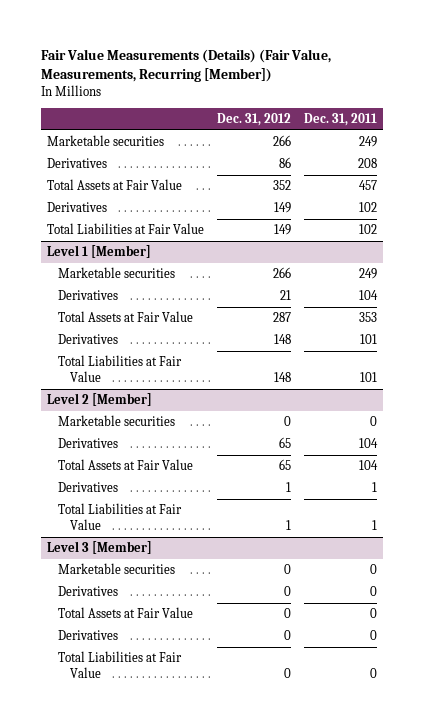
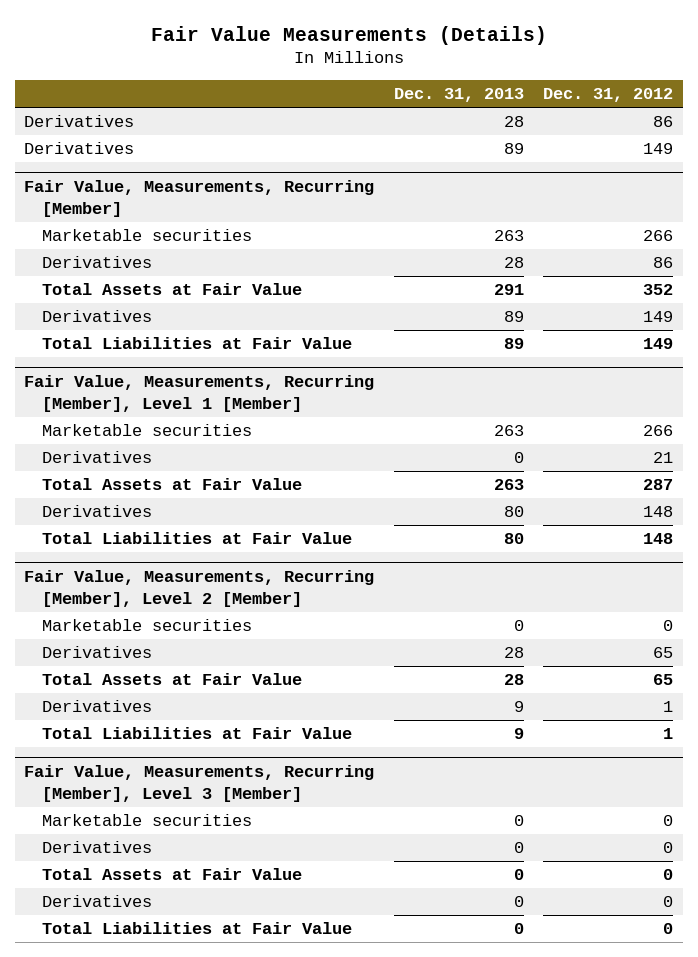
[40,48,331,82] Fair Value Measurements (Details) (Fair Value, Measurements, Recurring [Member]) -> [150,25,547,45] Fair Value Measurements (Details)
[303,113,377,127] Dec. 31, 2011 -> none
none -> [393,88,524,103] Dec. 31, 2013
none -> [24,115,135,128] Derivatives
none -> [24,142,135,155] Derivatives
none -> [24,179,375,217] Fair Value, Measurements, Recurring [Member]
[47,245,152,259] Level 1 [Member] -> none
none -> [24,374,375,412] Fair Value, Measurements, Recurring [Member], Level 1 [Member]
[47,393,153,407] Level 2 [Member] -> none
none -> [24,569,375,607] Fair Value, Measurements, Recurring [Member], Level 2 [Member]
[47,541,153,555] Level 3 [Member] -> none
none -> [24,764,375,802] Fair Value, Measurements, Recurring [Member], Level 3 [Member]

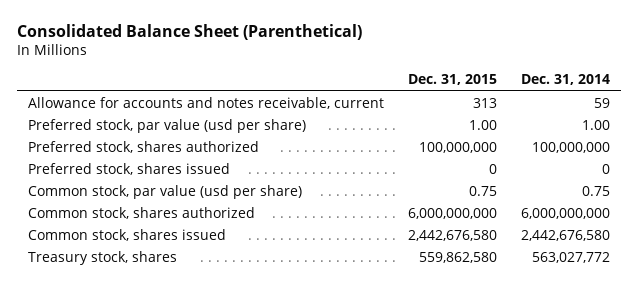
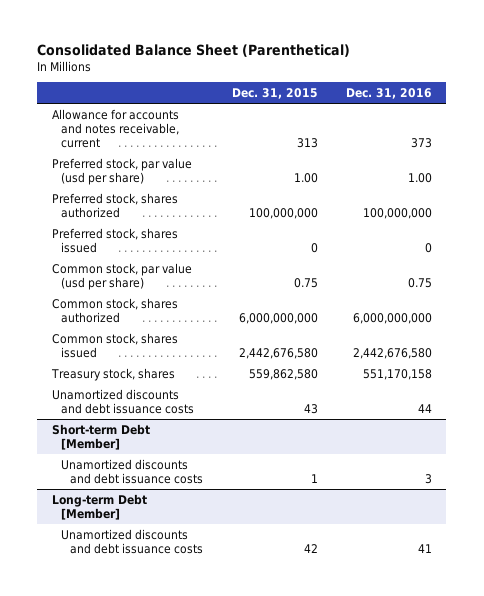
[520,74,610,86] Dec. 31, 2014 -> none
none -> [345,87,432,99] Dec. 31, 2016
none -> [51,388,194,414] Unamortized discounts and debt issuance costs
none -> [51,423,150,450] Short-term Debt [Member]
none -> [60,458,204,484] Unamortized discounts and debt issuance costs
none -> [51,493,147,520] Long-term Debt [Member]
none -> [60,528,204,554] Unamortized discounts and debt issuance costs

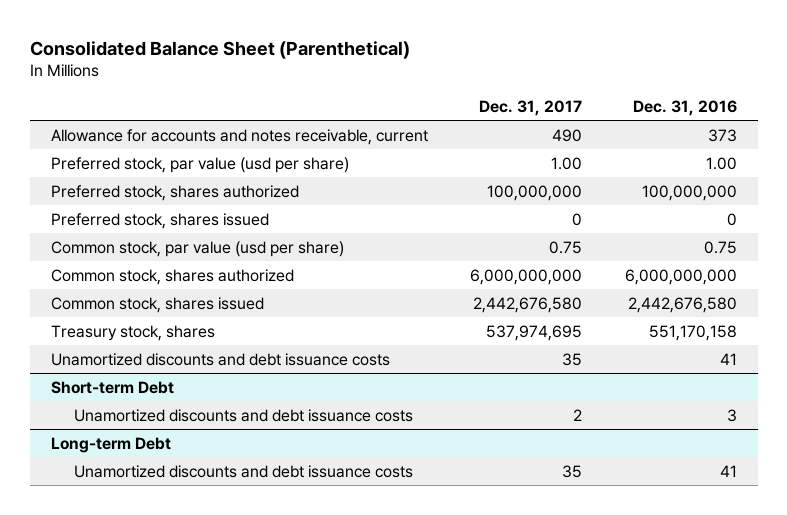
[231,87,318,99] Dec. 31, 2015 -> none
none -> [479,99,583,116] Dec. 31, 2017
[417,403,432,413] 44 -> [719,352,737,365] 41
[51,423,150,450] Short-term Debt [Member] -> [50,380,174,394] Short-term Debt
[51,493,147,520] Long-term Debt [Member] -> [50,436,171,453] Long-term Debt

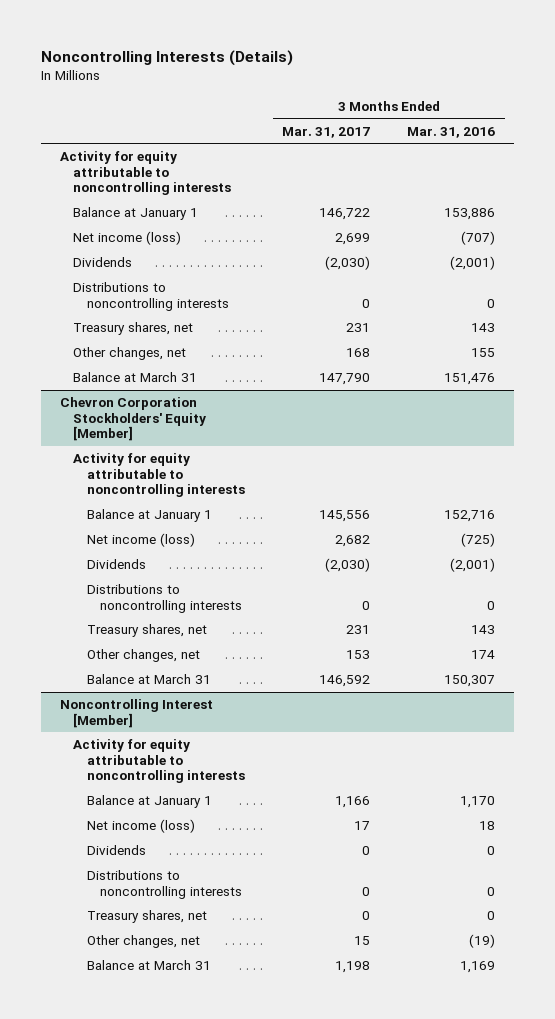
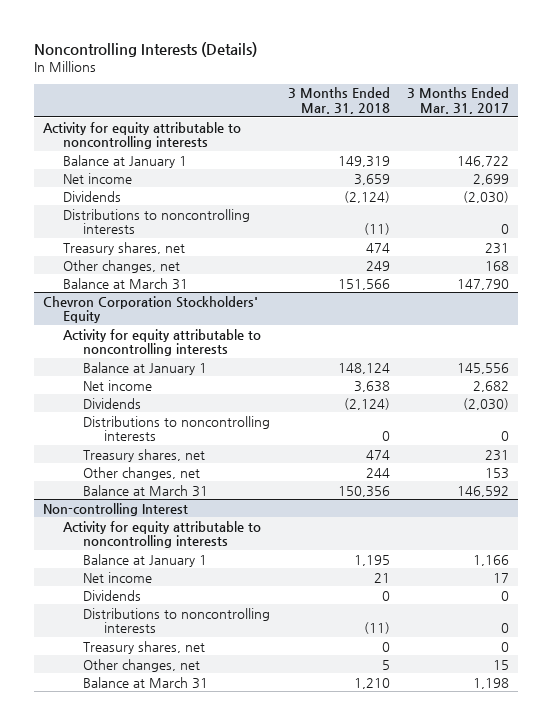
[407,126,496,138] Mar. 31, 2016 -> none
none -> [287,87,390,115] 3 Months Ended Mar. 31, 2018
[73,231,182,246] Net income (loss) -> [62,172,132,184] Net income
[59,397,207,442] Chevron Corporation Stockholders' Equity [Member] -> [42,295,258,324] Chevron Corporation Stockholders' Equity
[86,533,195,548] Net income (loss) -> [83,379,153,391] Net income
[59,699,213,728] Noncontrolling Interest [Member] -> [42,502,188,516] Non-controlling Interest
[86,819,195,834] Net income (loss) -> [83,571,153,583] Net income

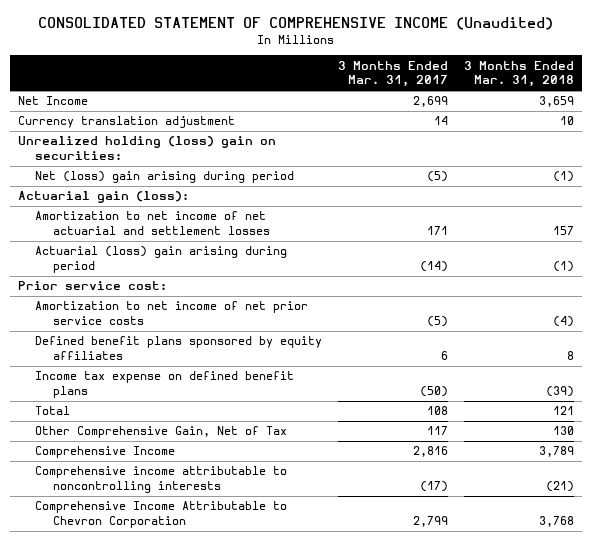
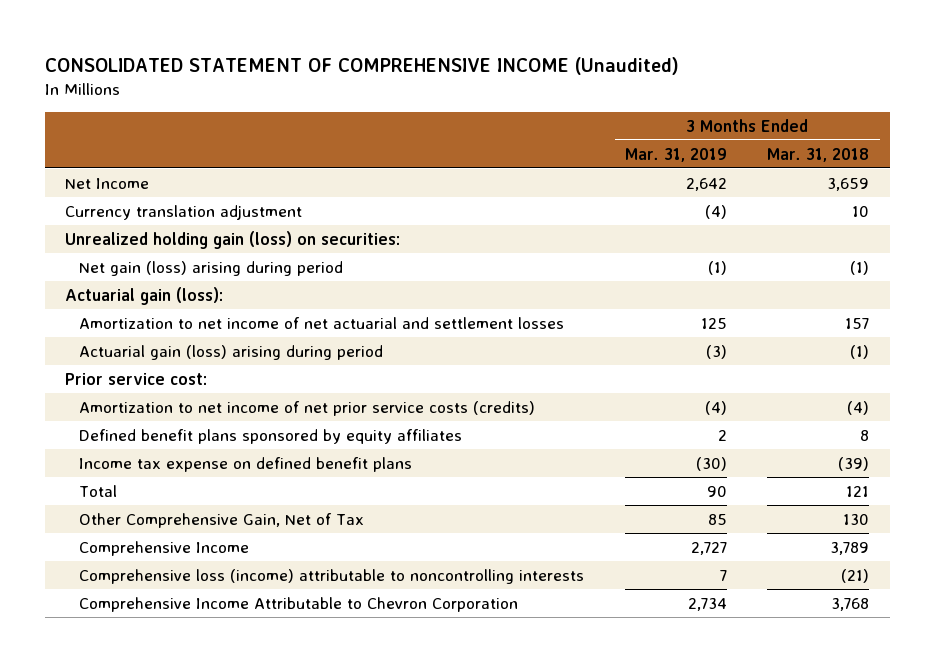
[338,60,449,88] 3 Months Ended Mar. 31, 2017 -> none
none -> [624,147,727,162] Mar. 31, 2019
[18,136,277,161] Unrealized holding (loss) gain on securities: -> [65,230,401,249] Unrealized holding gain (loss) on securities:
[35,171,295,184] Net (loss) gain arising during period -> [79,260,344,276] Net gain (loss) arising during period
[35,246,288,274] Actuarial (loss) gain arising during period -> [79,344,384,360] Actuarial gain (loss) arising during period
[35,301,309,326] Amortization to net income of net prior service costs -> [79,400,536,416] Amortization to net income of net prior service costs (credits)
[35,466,288,494] Comprehensive income attributable to noncontrolling interests -> [79,568,585,584] Comprehensive loss (income) attributable to noncontrolling interests

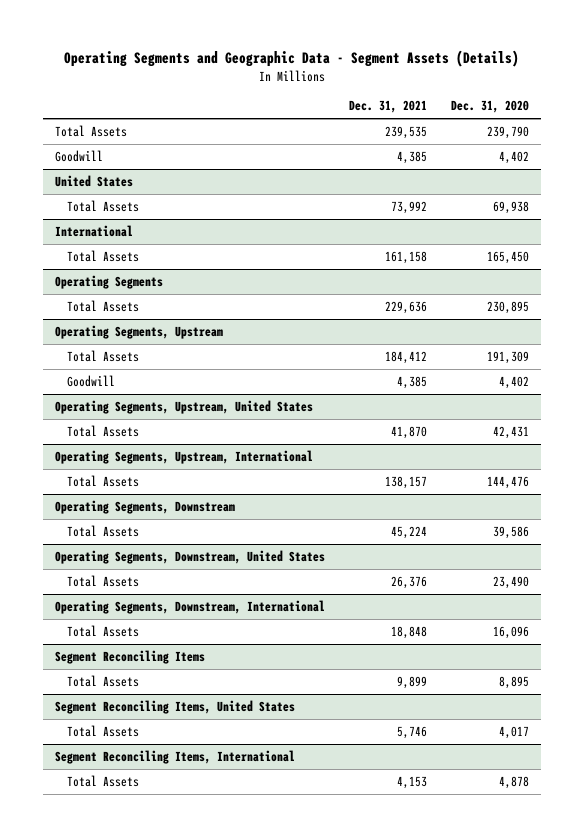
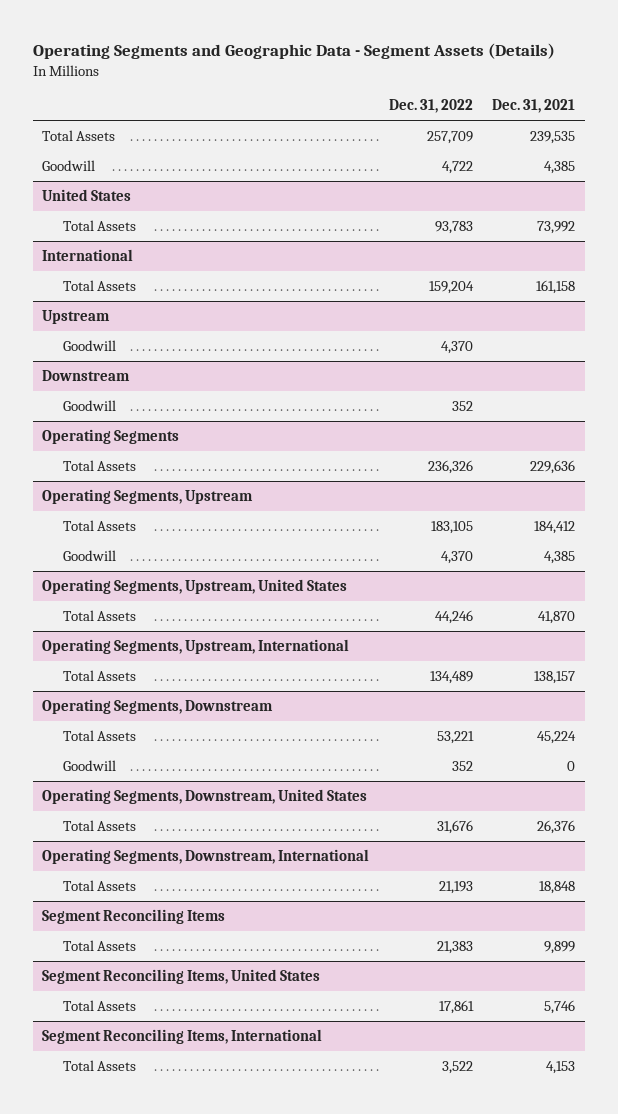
[451,100,530,114] Dec. 31, 2020 -> none
none -> [388,99,473,114] Dec. 31, 2022
none -> [42,310,111,325] Upstream
none -> [63,340,117,352] Goodwill
none -> [42,370,131,382] Downstream
none -> [63,400,117,412] Goodwill
none -> [63,760,117,772] Goodwill

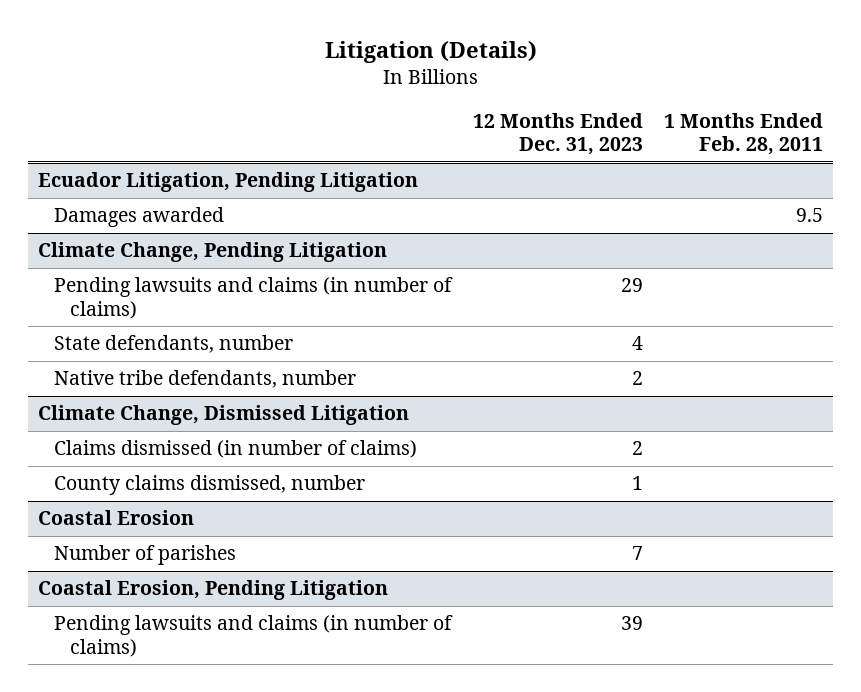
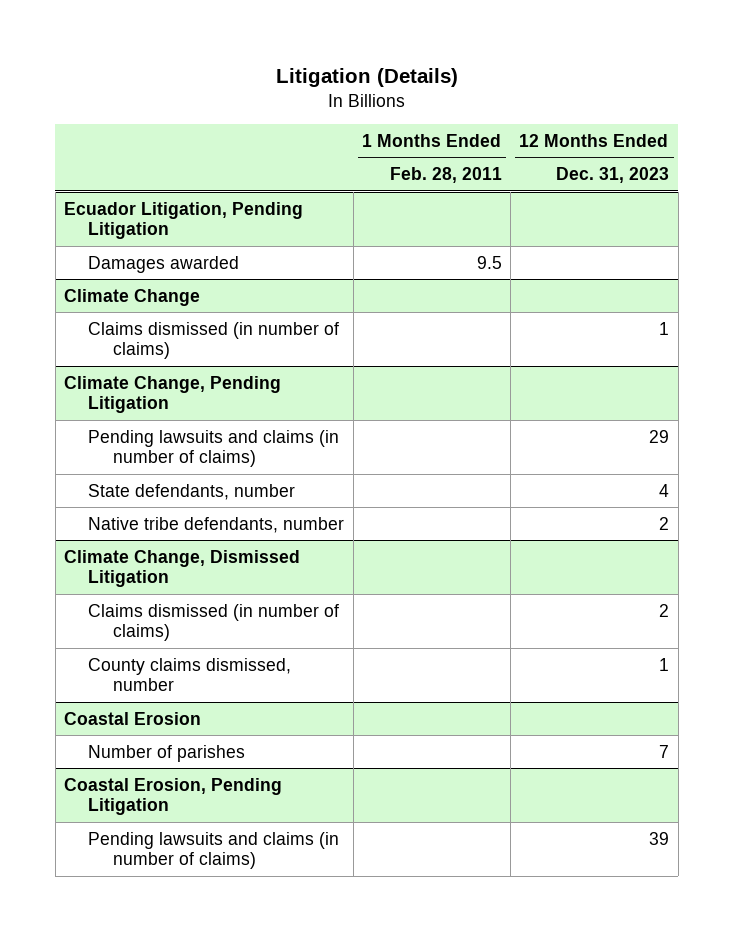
none -> [64,288,201,306] Climate Change
none -> [88,321,340,360] Claims dismissed (in number of claims)

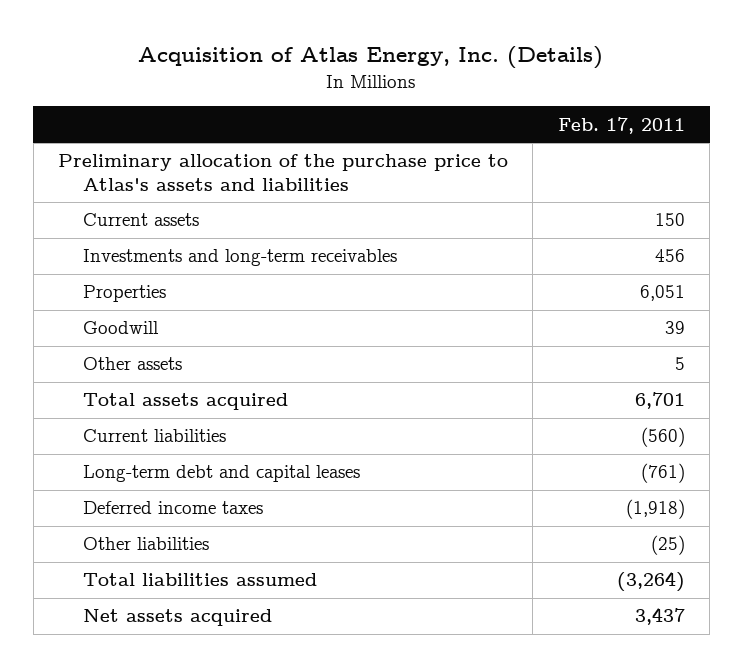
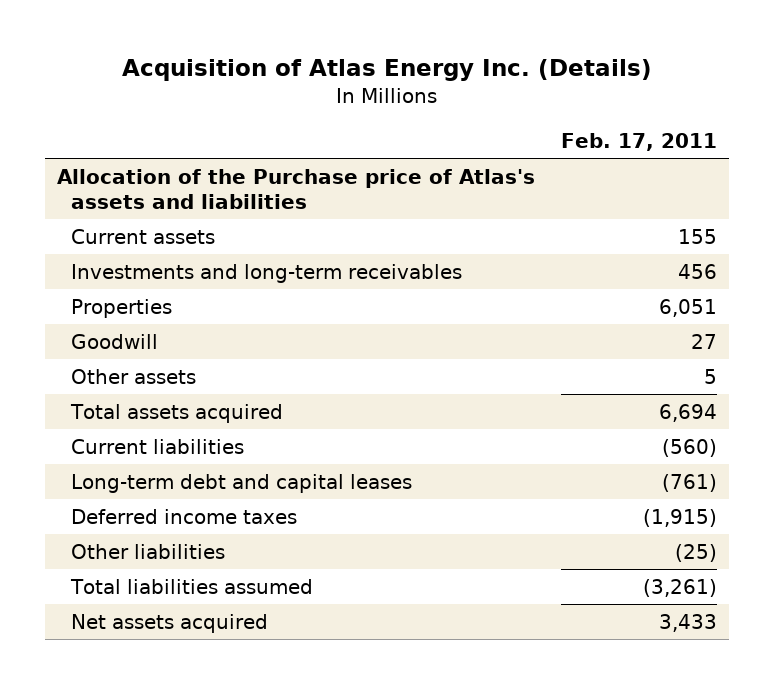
[138,46,604,70] Acquisition of Atlas Energy, Inc. (Details) -> [121,58,652,81] Acquisition of Atlas Energy Inc. (Details)
[58,154,509,191] Preliminary allocation of the purchase price to Atlas's assets and liabilities -> [57,168,536,209] Allocation of the Purchase price of Atlas's assets and liabilities
[654,213,685,227] 150 -> [677,228,717,244] 155
[664,321,685,335] 39 -> [690,333,717,349] 27
[634,392,685,410] 6,701 -> [658,403,717,422] 6,694
[625,499,685,520] (1,918) -> [642,508,717,527] (1,915)
[616,571,685,593] (3,264) -> [642,578,717,597] (3,261)
[634,607,685,626] 3,437 -> [658,613,717,632] 3,433

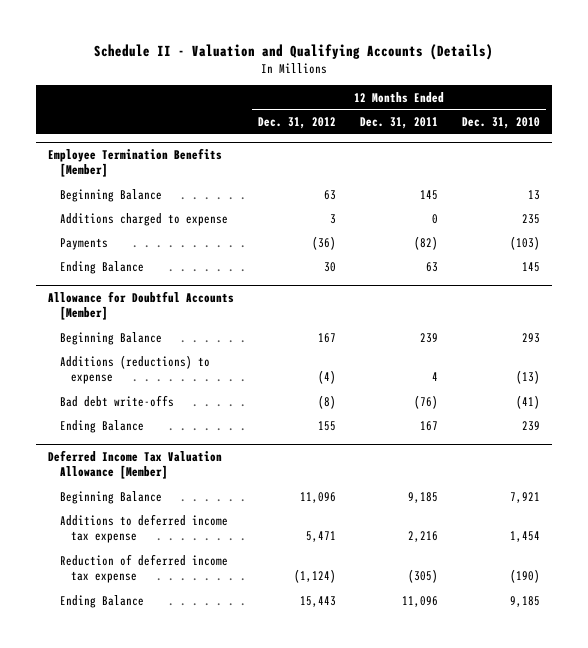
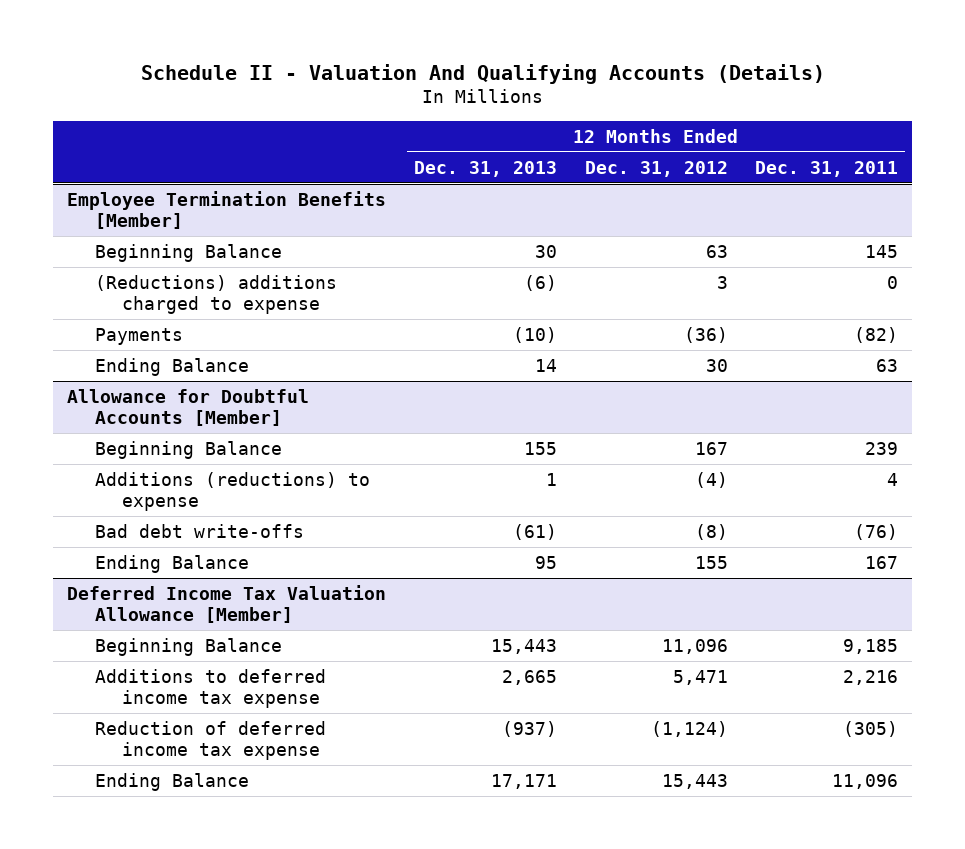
[94,43,494,60] Schedule II - Valuation and Qualifying Accounts (Details) -> [140,63,825,84] Schedule II - Valuation And Qualifying Accounts (Details)
[462,117,541,130] Dec. 31, 2010 -> none
none -> [413,160,557,177] Dec. 31, 2013
[59,212,228,226] Additions charged to expense -> [94,274,337,315] (Reductions) additions charged to expense

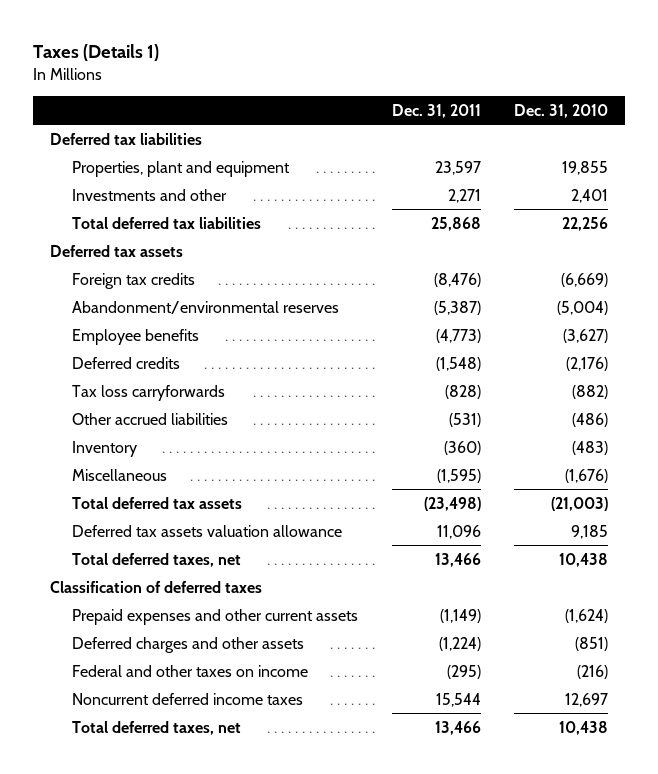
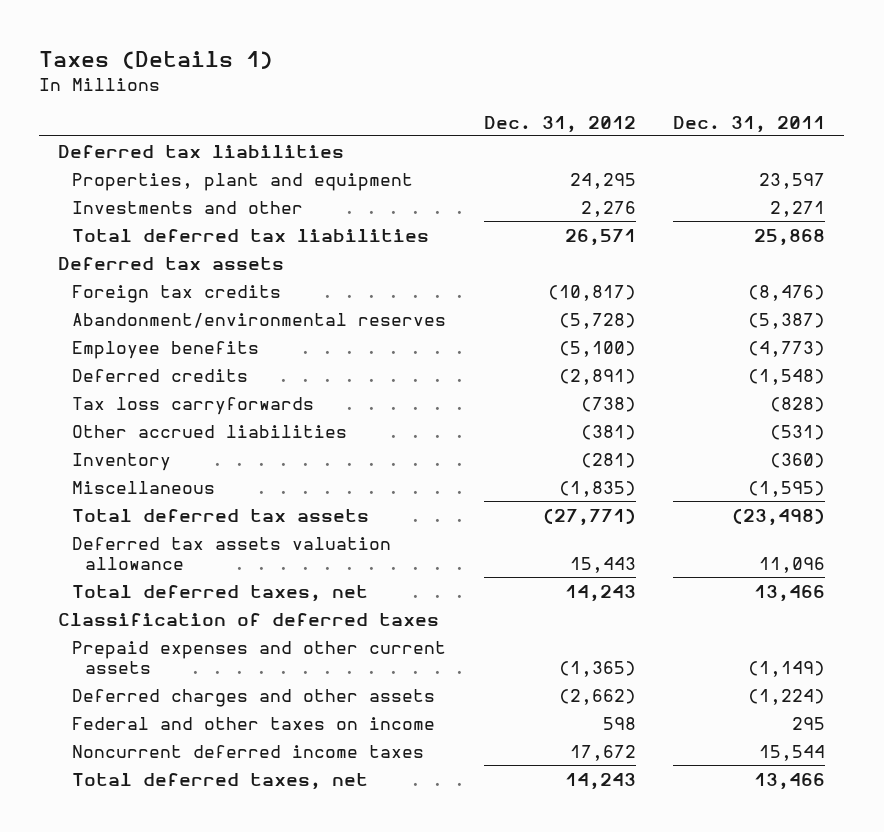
[514,103,609,118] Dec. 31, 2010 -> none
none -> [483,115,636,133] Dec. 31, 2012
[446,664,481,679] (295) -> [792,716,826,730] 295

